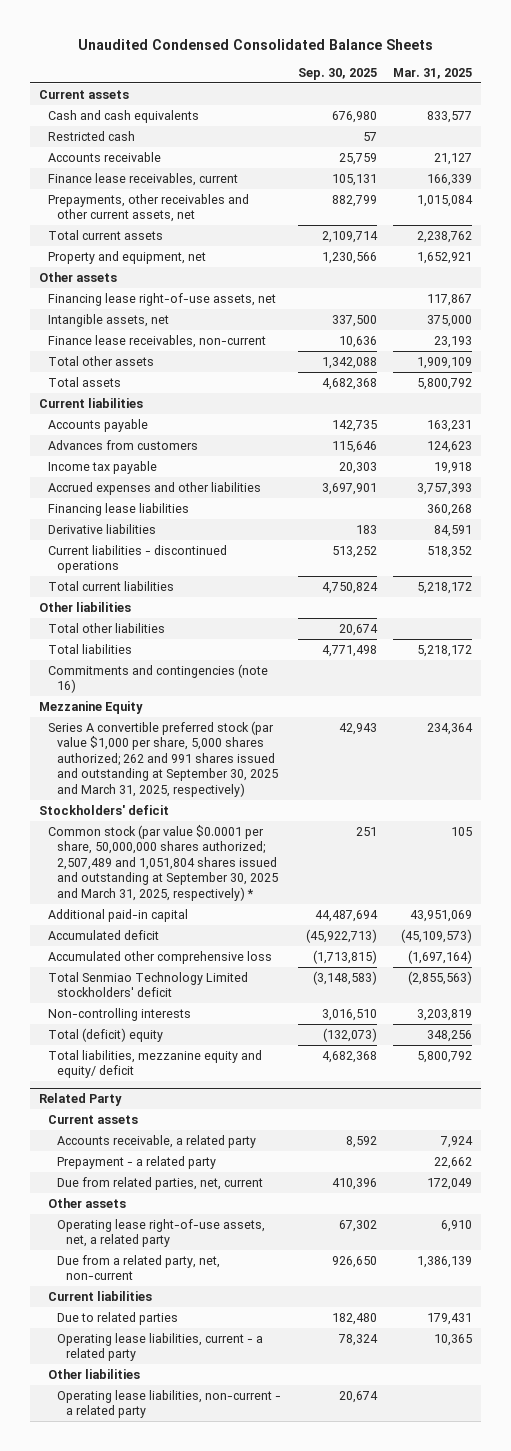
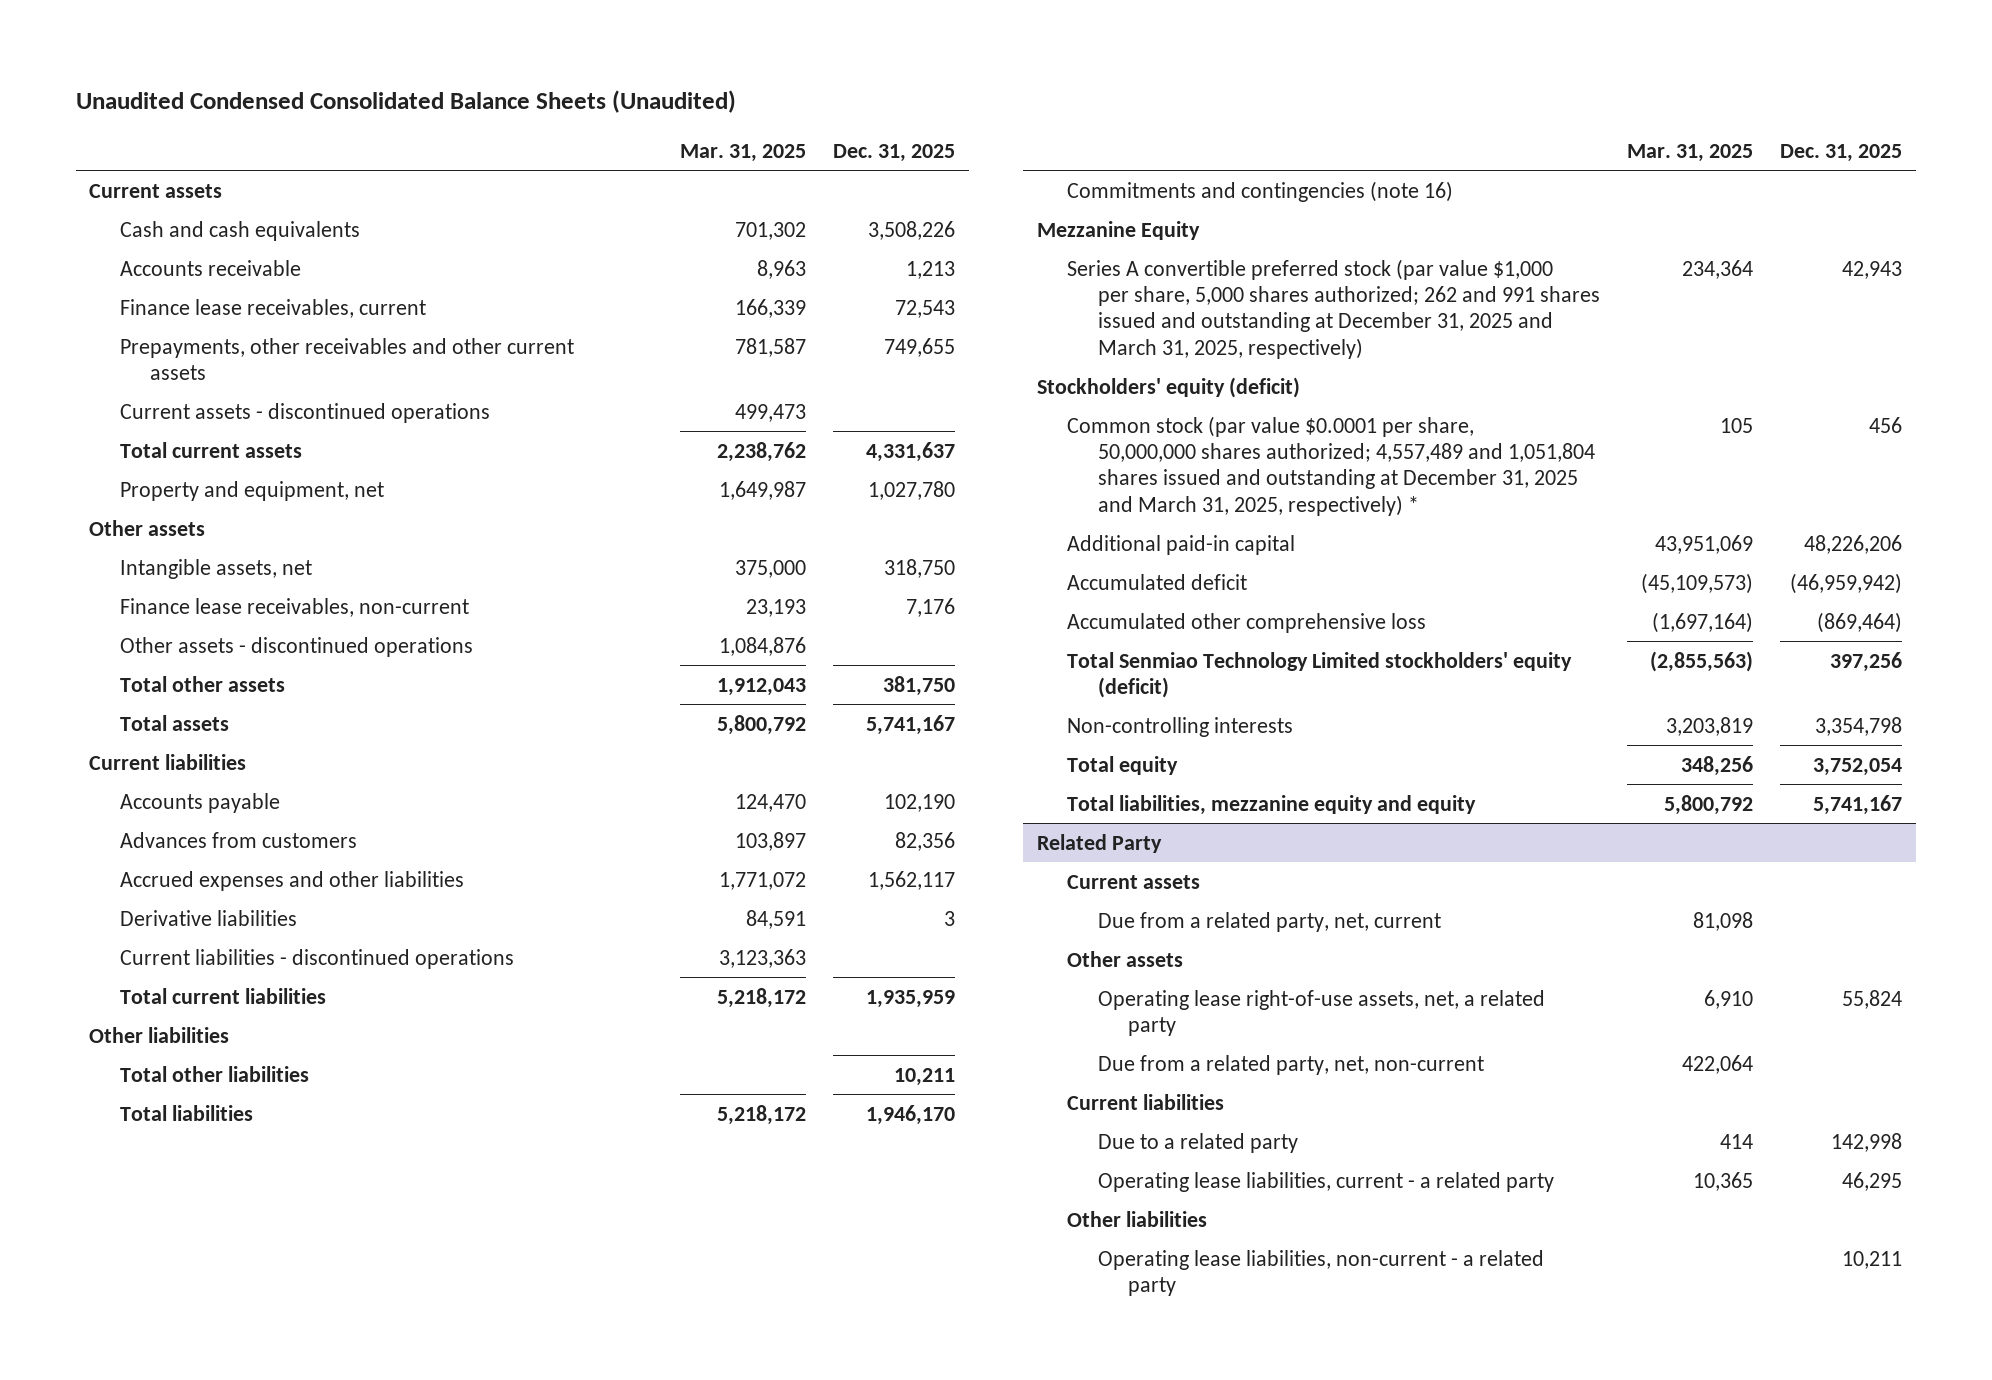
[77,38,433,50] Unaudited Condensed Consolidated Balance Sheets -> [75,90,736,114] Unaudited Condensed Consolidated Balance Sheets (Unaudited)
[297,67,377,80] Sep. 30, 2025 -> none
none -> [833,143,956,162] Dec. 31, 2025
[47,130,135,141] Restricted cash -> none
[427,110,473,123] 833,577 -> [734,221,806,240] 701,302
[434,152,473,165] 21,127 -> [756,259,806,279] 8,963
[47,193,249,223] Prepayments, other receivables and other current assets, net -> [119,337,574,380] Prepayments, other receivables and other current assets
[417,194,474,207] 1,015,084 -> [734,337,806,357] 781,587
none -> [119,402,490,423] Current assets - discontinued operations
[417,251,473,264] 1,652,921 -> [718,480,806,500] 1,649,987
[47,292,276,306] Financing lease right-of-use assets, net -> none
none -> [119,636,473,657] Other assets - discontinued operations
[417,356,473,369] 1,909,109 -> [716,677,806,696] 1,912,043
[47,460,157,474] Income tax payable -> none
[47,502,189,516] Financing lease liabilities -> none
[427,419,473,432] 163,231 -> [734,793,806,812] 124,470
[427,440,473,453] 124,623 -> [734,831,806,851] 103,897
[417,482,473,495] 3,757,393 -> [718,871,806,890] 1,771,072
[427,545,473,558] 518,352 -> [718,948,806,968] 3,123,363
[47,720,278,798] Series A convertible preferred stock (par value $1,000 per share, 5,000 shares authorized; 262 and 991 shares issued and outstanding at September 30, 2025 and March 31, 2025, respectively) -> [1067,258,1600,359] Series A convertible preferred stock (par value $1,000 per share, 5,000 shares authorized; 262 and 991 shares issued and outstanding at December 31, 2025 and March 31, 2025, respectively)
[38,804,169,815] Stockholders' deficit -> [1036,376,1300,398] Stockholders' equity (deficit)
[47,824,278,902] Common stock (par value $0.0001 per share, 50,000,000 shares authorized; 2,507,489 and 1,051,804 shares issued and outstanding at September 30, 2025 and March 31, 2025, respectively) * -> [1067,415,1595,516] Common stock (par value $0.0001 per share, 50,000,000 shares authorized; 4,557,489 and 1,051,804 shares issued and outstanding at December 31, 2025 and March 31, 2025, respectively) *
[47,971,248,998] Total Senmiao Technology Limited stockholders' deficit -> [1067,651,1573,698] Total Senmiao Technology Limited stockholders' equity (deficit)
[47,1027,163,1042] Total (deficit) equity -> [1067,755,1179,775] Total equity
[47,1049,262,1079] Total liabilities, mezzanine equity and equity/ deficit -> [1067,794,1477,815] Total liabilities, mezzanine equity and equity
[56,1134,256,1148] Accounts receivable, a related party -> none
[56,1155,216,1169] Prepayment - a related party -> none
[56,1176,263,1190] Due from related parties, net, current -> [1097,911,1441,932] Due from a related party, net, current
[427,1177,473,1190] 172,049 -> [1693,911,1754,931] 81,098
[417,1255,473,1268] 1,386,139 -> [1682,1054,1754,1074] 422,064
[56,1311,178,1325] Due to related parties -> [1097,1132,1298,1153] Due to a related party
[427,1312,473,1325] 179,431 -> [1720,1133,1754,1149] 414

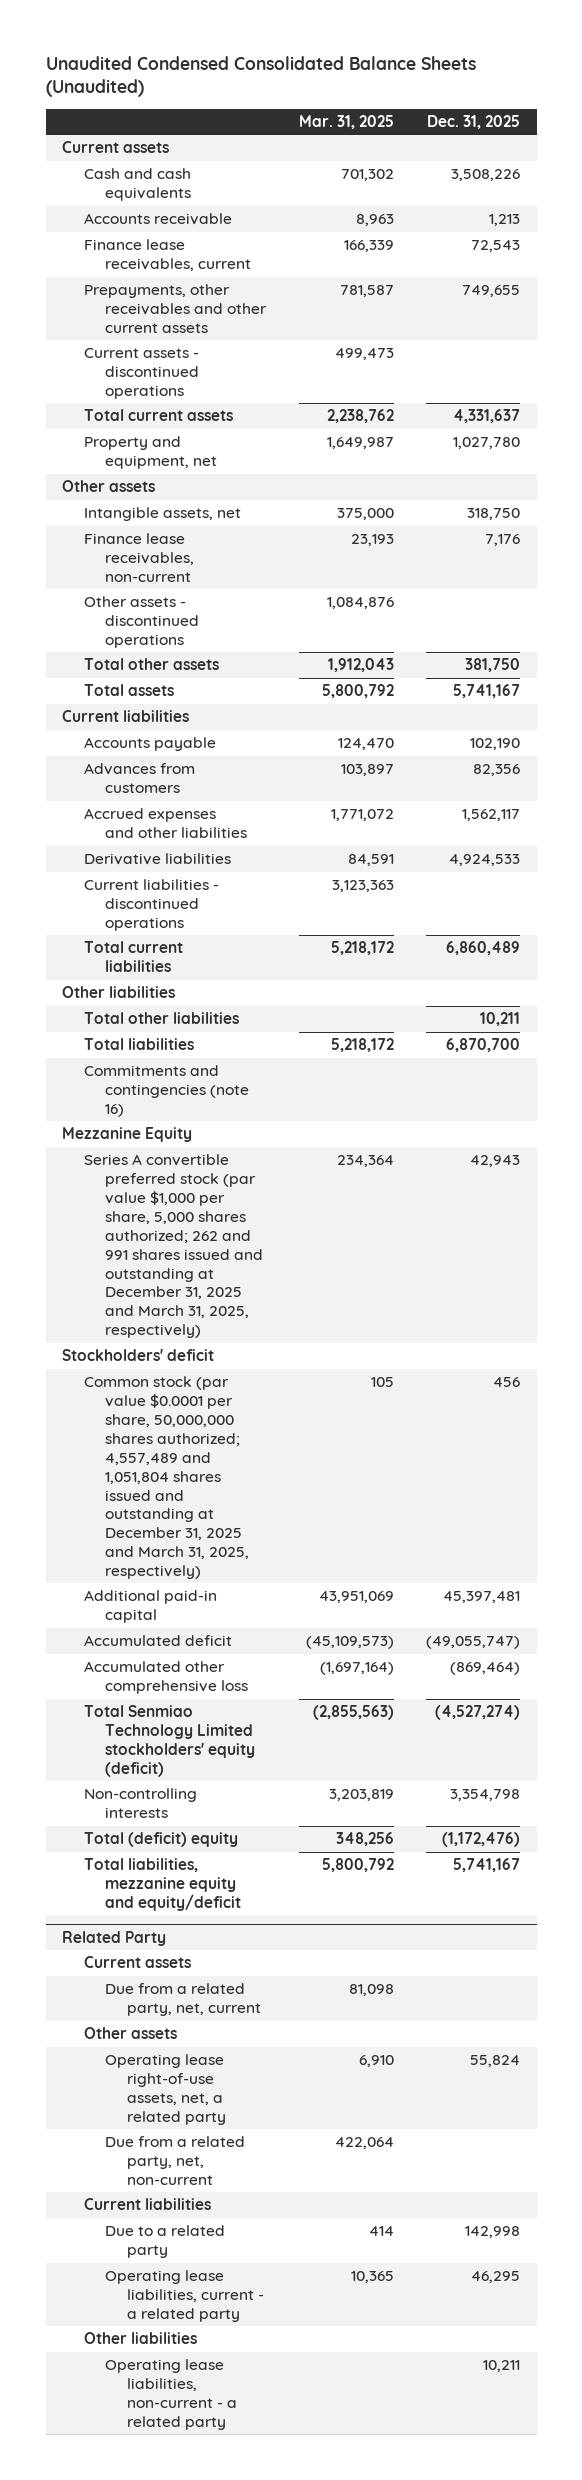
[944,910,956,926] 3 -> [449,854,521,867] 4,924,533
[866,989,956,1008] 1,935,959 -> [446,941,521,956] 6,860,489
[866,1104,956,1125] 1,946,170 -> [446,1038,521,1053] 6,870,700
[1036,376,1300,398] Stockholders' equity (deficit) -> [62,1349,215,1362] Stockholders' deficit
[1067,415,1595,516] Common stock (par value $0.0001 per share, 50,000,000 shares authorized; 4,557,489 and 1,051,804 shares issued and outstanding at December 31, 2025 and March 31, 2025, respectively) * -> [83,1376,250,1580] Common stock (par value $0.0001 per share, 50,000,000 shares authorized; 4,557,489 and 1,051,804 shares issued and outstanding at December 31, 2025 and March 31, 2025, respectively)
[1804,534,1903,554] 48,226,206 -> [443,1591,521,1604] 45,397,481
[1790,572,1903,594] (46,959,942) -> [426,1636,521,1650] (49,055,747)
[1830,651,1903,672] 397,256 -> [435,1705,521,1721] (4,527,274)
[1067,755,1179,775] Total equity -> [83,1832,238,1848] Total (deficit) equity
[1813,757,1903,776] 3,752,054 -> [442,1832,521,1848] (1,172,476)
[1067,794,1477,815] Total liabilities, mezzanine equity and equity -> [83,1858,242,1912] Total liabilities, mezzanine equity and equity/deficit

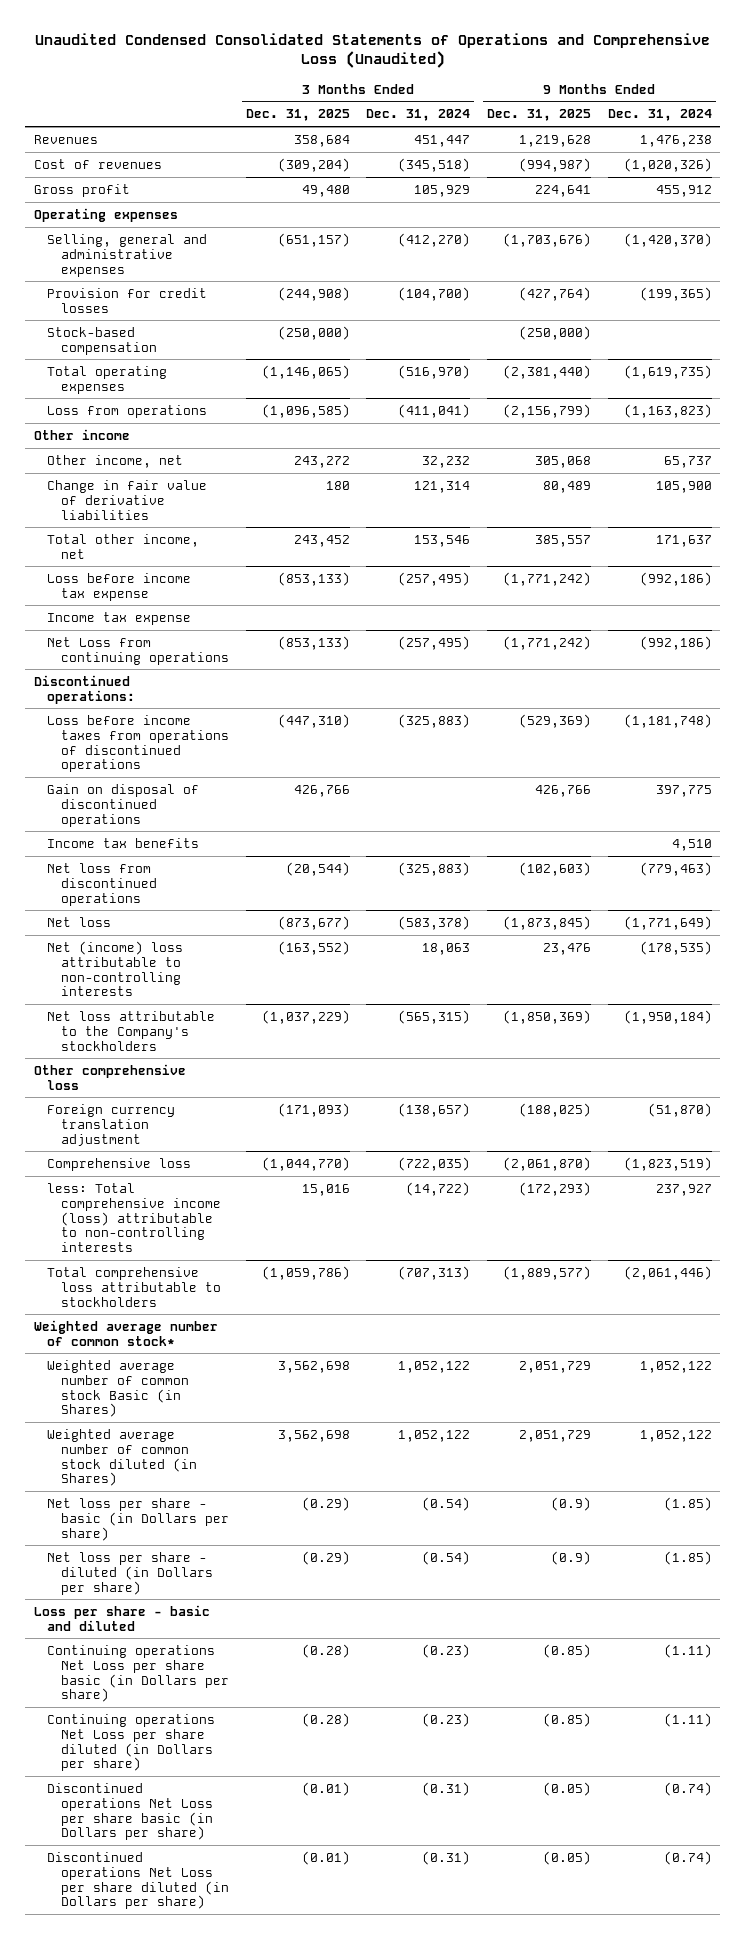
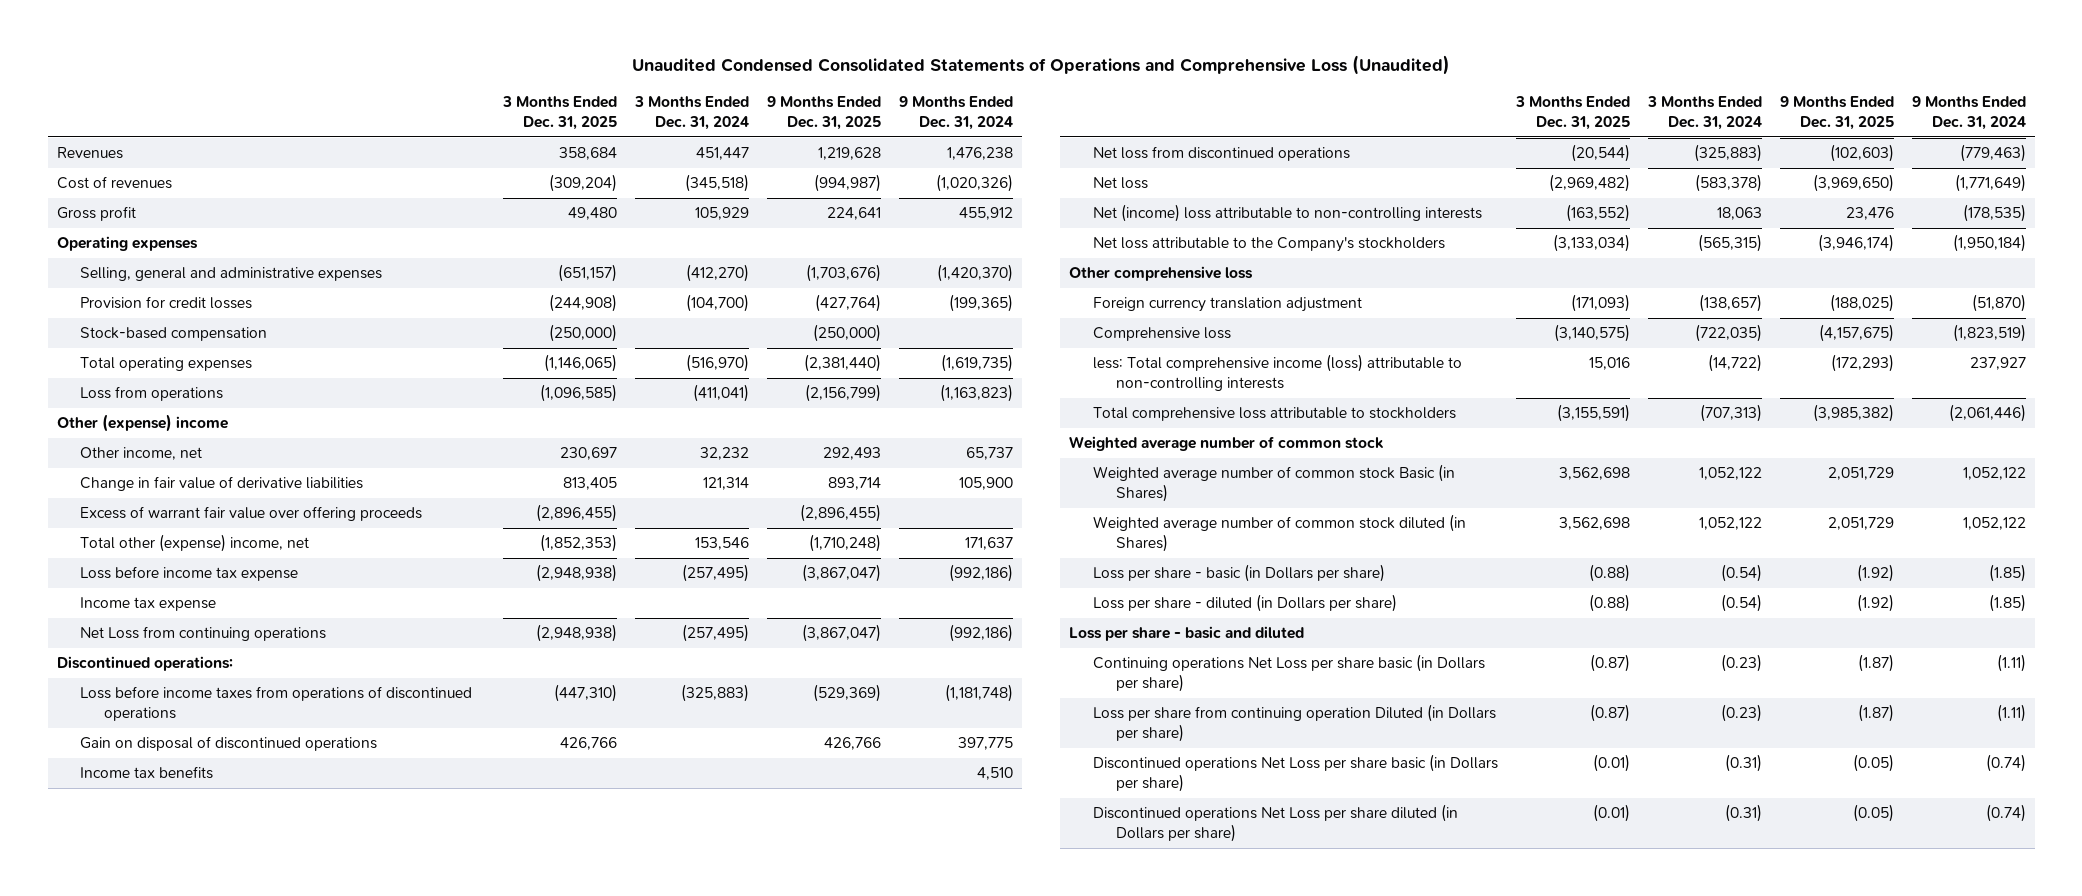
[33,428,130,440] Other income -> [56,414,228,433] Other (expense) income
[293,455,350,468] 243,272 -> [560,447,618,461] 230,697
[534,455,591,468] 305,068 -> [823,447,882,461] 292,493
[325,480,350,490] 180 -> [563,477,618,491] 813,405
[542,480,591,493] 80,489 -> [828,477,882,491] 893,714
none -> [80,506,423,522] Excess of warrant fair value over offering proceeds
[47,533,200,559] Total other income, net -> [80,534,310,553] Total other (expense) income, net
[293,534,350,547] 243,452 -> [540,534,618,553] (1,852,353)
[534,534,591,547] 385,557 -> [809,534,882,553] (1,710,248)
[277,571,350,586] (853,133) -> [536,564,618,583] (2,948,938)
[502,571,591,586] (1,771,242) -> [802,564,882,583] (3,867,047)
[277,635,350,650] (853,133) -> [536,624,618,643] (2,948,938)
[502,635,591,650] (1,771,242) -> [802,624,882,643] (3,867,047)
[277,915,350,930] (873,677) -> [1548,174,1630,193] (2,969,482)
[502,915,591,930] (1,873,845) -> [1812,174,1894,193] (3,969,650)
[261,1009,350,1024] (1,037,229) -> [1552,234,1630,253] (3,133,034)
[502,1009,591,1024] (1,850,369) -> [1817,234,1894,253] (3,946,174)
[261,1156,350,1171] (1,044,770) -> [1553,324,1630,343] (3,140,575)
[502,1156,591,1171] (2,061,870) -> [1818,324,1894,343] (4,157,675)
[261,1265,350,1280] (1,059,786) -> [1556,404,1630,423] (3,155,591)
[502,1265,591,1280] (1,889,577) -> [1812,404,1894,423] (3,985,382)
[33,1319,218,1346] Weighted average number of common stock* -> [1069,436,1385,452] Weighted average number of common stock
[47,1497,230,1541] Net loss per share - basic (in Dollars per share) -> [1092,564,1385,583] Loss per share - basic (in Dollars per share)
[301,1496,350,1511] (0.29) -> [1588,564,1630,583] (0.88)
[550,1496,591,1511] (0.9) -> [1856,564,1894,583] (1.92)
[47,1551,214,1595] Net loss per share - diluted (in Dollars per share) -> [1092,594,1397,613] Loss per share - diluted (in Dollars per share)
[301,1550,350,1565] (0.29) -> [1588,594,1630,613] (0.88)
[550,1550,591,1565] (0.9) -> [1856,594,1894,613] (1.92)
[301,1643,350,1658] (0.28) -> [1589,654,1630,673] (0.87)
[542,1643,591,1658] (0.85) -> [1857,654,1894,673] (1.87)
[47,1713,216,1772] Continuing operations Net Loss per share diluted (in Dollars per share) -> [1092,704,1496,742] Loss per share from continuing operation Diluted (in Dollars per share)
[301,1712,350,1727] (0.28) -> [1589,704,1630,723] (0.87)
[542,1712,591,1727] (0.85) -> [1857,704,1894,723] (1.87)

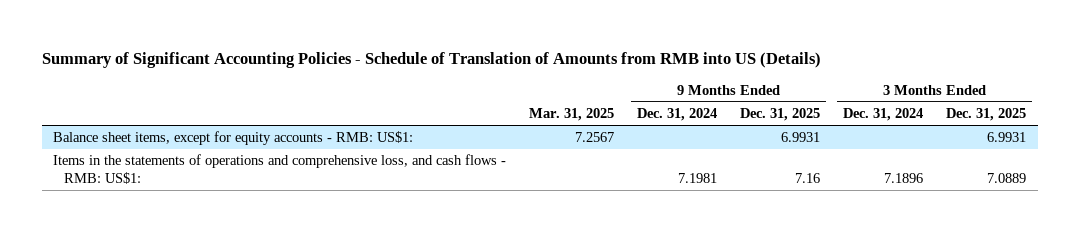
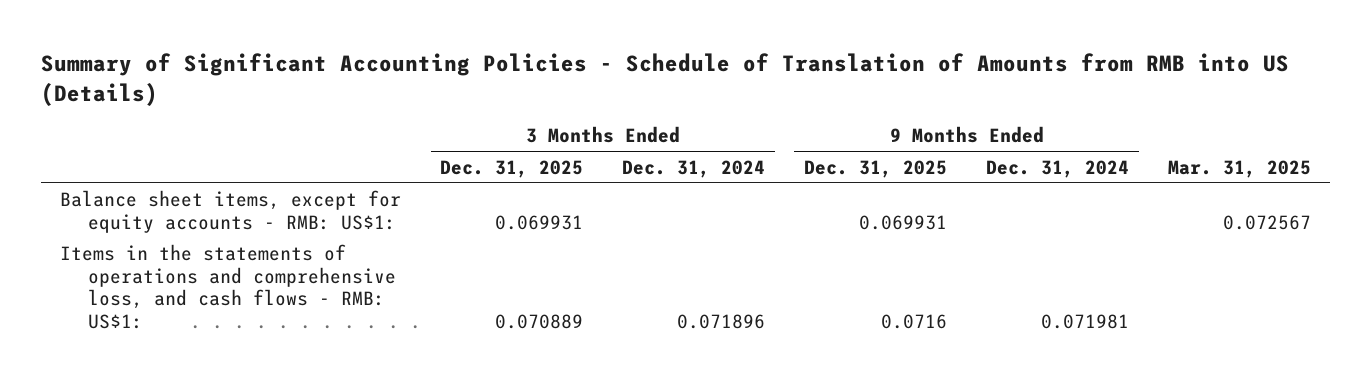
[575,132,615,143] 7.2567 -> [1223,214,1312,230] 0.072567
[781,132,821,143] 6.9931 -> [859,214,948,230] 0.069931
[987,132,1027,143] 6.9931 -> [495,214,584,230] 0.069931
[678,173,718,184] 7.1981 -> [1041,313,1130,329] 0.071981
[795,173,821,184] 7.16 -> [881,313,948,329] 0.0716
[884,173,924,184] 7.1896 -> [677,313,766,329] 0.071896
[987,173,1027,184] 7.0889 -> [495,313,584,329] 0.070889

